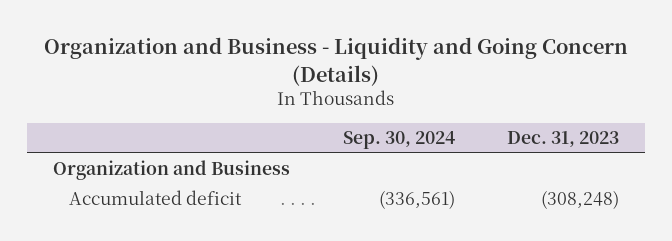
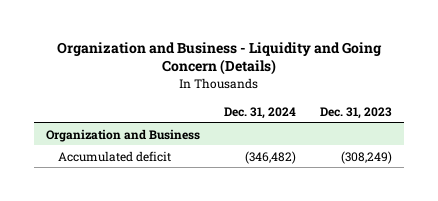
[342,131,455,150] Sep. 30, 2024 -> none
none -> [223,106,296,119] Dec. 31, 2024
[540,190,619,210] (308,248) -> [341,150,393,164] (308,249)

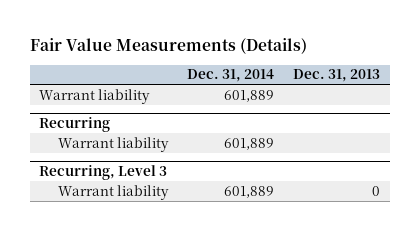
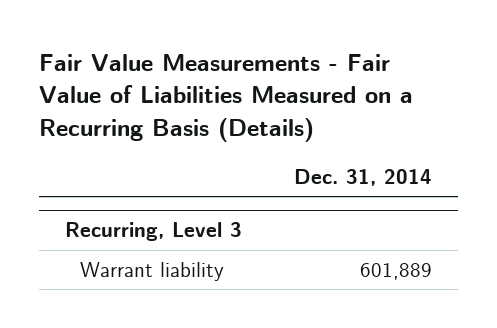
[29,37,307,54] Fair Value Measurements (Details) -> [38,54,413,142] Fair Value Measurements - Fair Value of Liabilities Measured on a Recurring Basis (Details)
[293,69,381,83] Dec. 31, 2013 -> none
[39,88,151,104] Warrant liability -> none
[39,117,111,133] Recurring -> none
[58,136,170,152] Warrant liability -> none

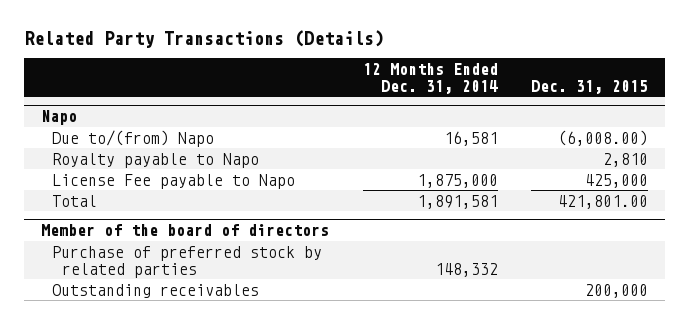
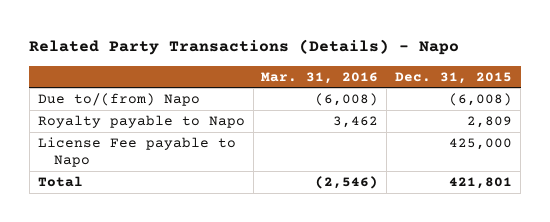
[24,29,385,48] Related Party Transactions (Details) -> [29,39,460,56] Related Party Transactions (Details) - Napo
[362,62,498,94] 12 Months Ended Dec. 31, 2014 -> none
none -> [261,71,379,84] Mar. 31, 2016
[41,110,78,126] Napo -> none
[558,129,649,146] (6,008.00) -> [449,93,513,107] (6,008)
[603,152,649,167] 2,810 -> [467,116,513,129] 2,809
[41,224,330,237] Member of the board of directors -> none
[51,245,322,278] Purchase of preferred stock by related parties -> none
[51,283,259,298] Outstanding receivables -> none
[558,194,649,209] 421,801.00 -> [449,177,513,190] 421,801

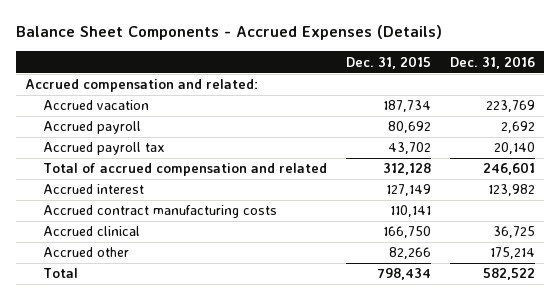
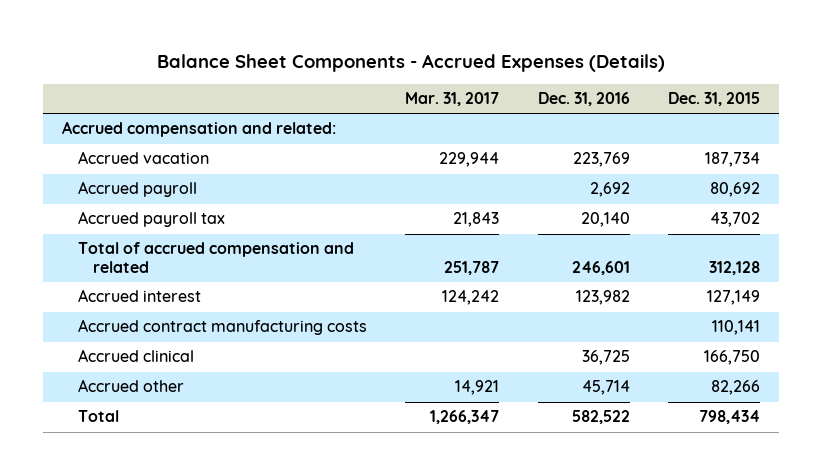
none -> [405,92,500,107] Mar. 31, 2017
[490,247,536,260] 175,214 -> [581,380,630,396] 45,714

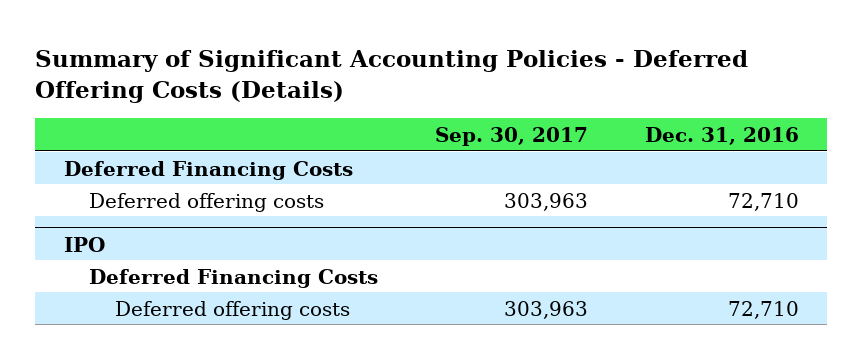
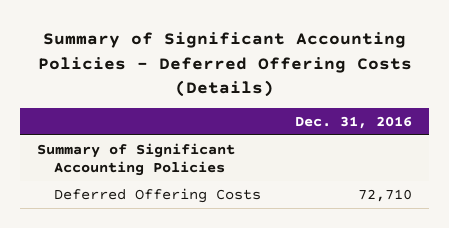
[434,126,588,146] Sep. 30, 2017 -> none
[63,160,353,180] Deferred Financing Costs -> none
[63,236,105,252] IPO -> none
[89,268,379,288] Deferred Financing Costs -> none
[114,300,350,320] Deferred offering costs -> none
none -> [37,142,236,176] Summary of Significant Accounting Policies
[89,192,325,212] Deferred offering costs -> [54,187,262,203] Deferred Offering Costs

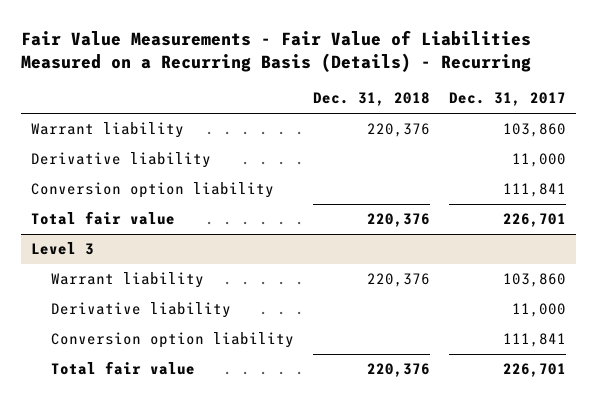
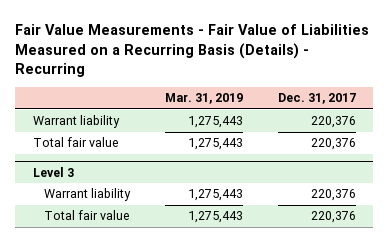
[313,92,431,107] Dec. 31, 2018 -> none
none -> [164,93,243,105] Mar. 31, 2019
[30,152,211,169] Derivative liability -> none
[30,182,274,199] Conversion option liability -> none
[503,123,567,138] 103,860 -> [310,116,356,129] 220,376
[503,213,567,228] 226,701 -> [310,138,356,151] 220,376
[50,302,231,319] Derivative liability -> none
[50,332,294,349] Conversion option liability -> none
[503,273,567,288] 103,860 -> [310,189,356,202] 220,376
[503,363,567,378] 226,701 -> [310,211,356,224] 220,376

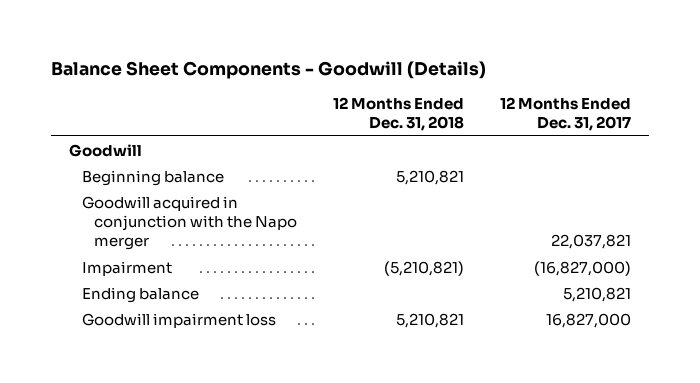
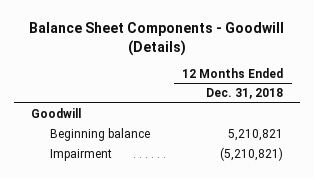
[500,96,632,131] 12 Months Ended Dec. 31, 2017 -> none
[81,195,298,251] Goodwill acquired in conjunction with the Napo merger -> none
[81,286,199,303] Ending balance -> none
[81,312,276,328] Goodwill impairment loss -> none

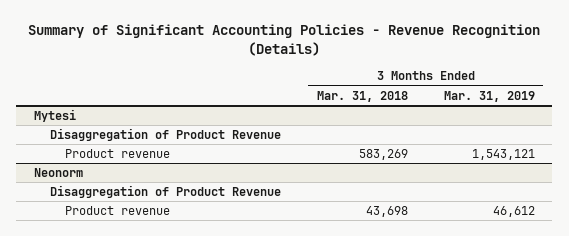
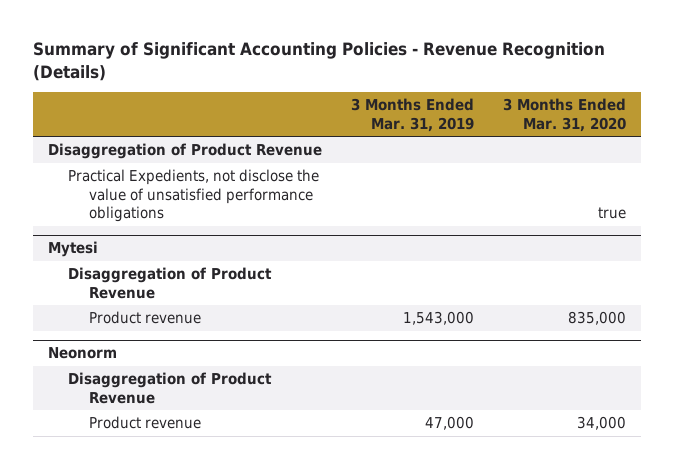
[316,90,408,102] Mar. 31, 2018 -> none
none -> [503,98,627,132] 3 Months Ended Mar. 31, 2020
none -> [47,143,322,160] Disaggregation of Product Revenue
none -> [68,169,320,223] Practical Expedients, not disclose the value of unsatisfied performance obligations
[471,149,535,161] 1,543,121 -> [402,311,474,326] 1,543,000
[492,206,535,218] 46,612 -> [424,416,474,431] 47,000

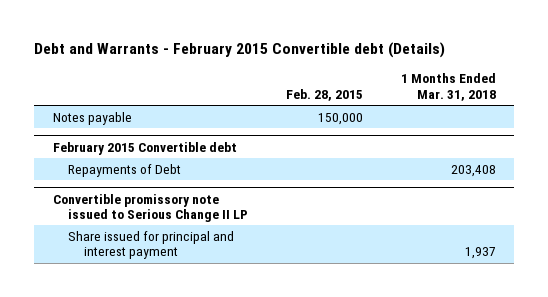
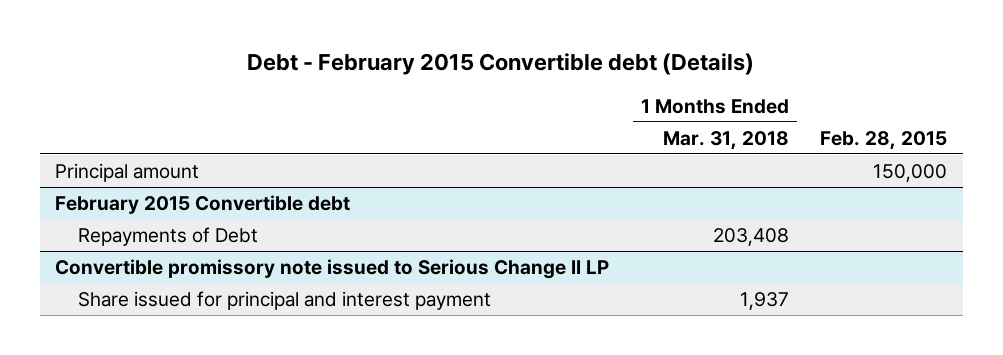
[33,42,445,59] Debt and Warrants - February 2015 Convertible debt (Details) -> [247,53,755,76] Debt - February 2015 Convertible debt (Details)
[52,111,132,125] Notes payable -> [55,162,200,182] Principal amount

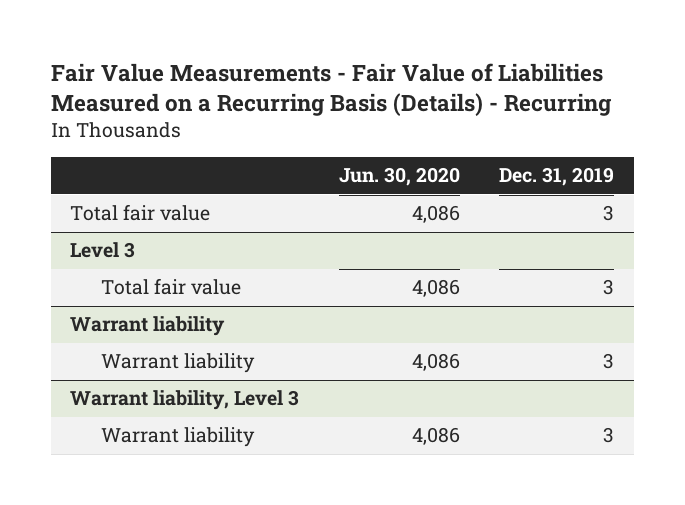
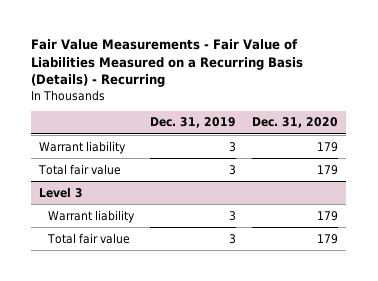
[338,167,460,187] Jun. 30, 2020 -> none
none -> [252,117,339,129] Dec. 31, 2020
none -> [39,140,127,154] Warrant liability
[70,316,226,337] Warrant liability -> none
[70,390,300,411] Warrant liability, Level 3 -> none
[100,427,255,448] Warrant liability -> none
[100,278,241,296] Total fair value -> [47,232,131,244] Total fair value

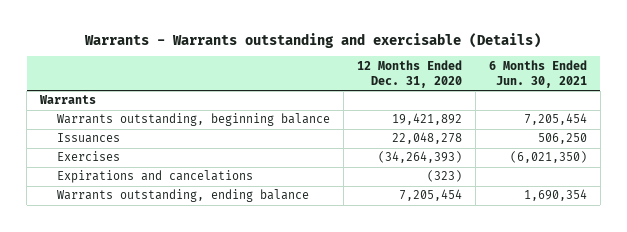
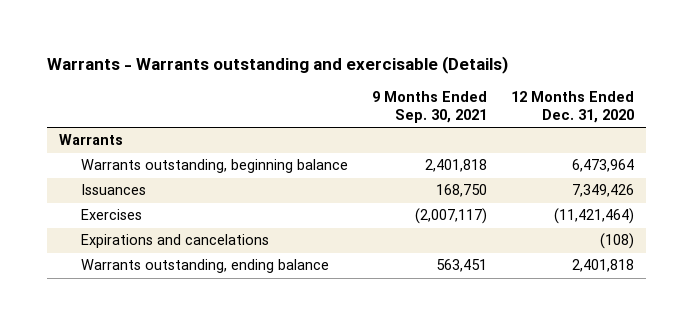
[488,59,587,88] 6 Months Ended Jun. 30, 2021 -> none
none -> [372,90,488,124] 9 Months Ended Sep. 30, 2021
[391,113,462,126] 19,421,892 -> [572,159,635,173] 6,473,964
[391,132,462,145] 22,048,278 -> [572,184,635,198] 7,349,426
[377,151,462,164] (34,264,393) -> [554,208,635,225] (11,421,464)
[426,170,462,183] (323) -> [600,233,635,250] (108)
[398,189,462,202] 7,205,454 -> [572,259,635,273] 2,401,818

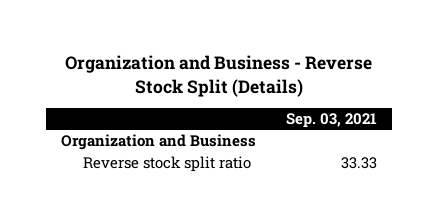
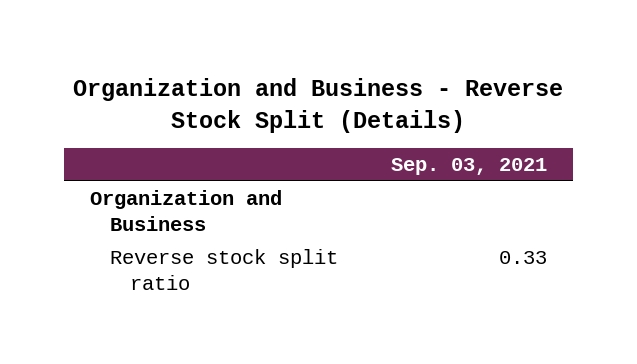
[340,157,377,170] 33.33 -> [498,251,547,265] 0.33

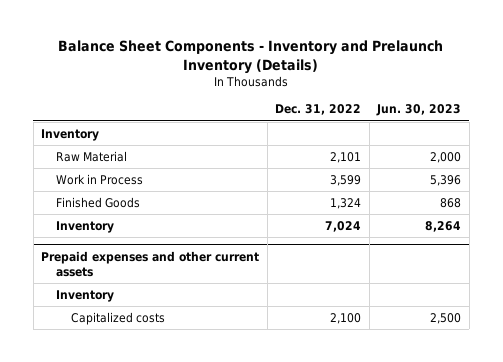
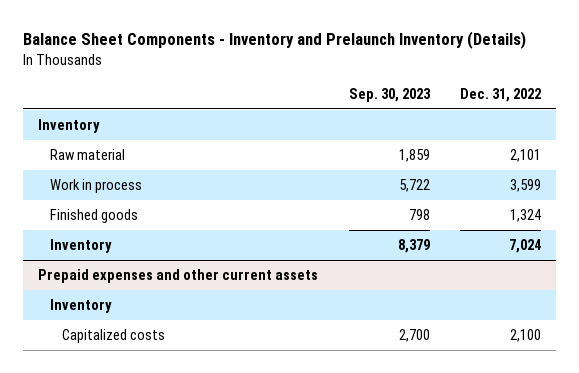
[376,104,462,117] Jun. 30, 2023 -> none
none -> [348,88,431,103] Sep. 30, 2023
[56,151,128,163] Raw Material -> [50,148,126,160] Raw material
[56,174,144,186] Work in Process -> [50,178,143,193] Work in process
[56,197,141,209] Finished Goods -> [50,208,139,223] Finished goods

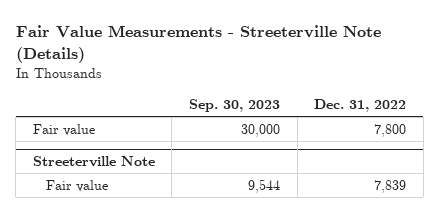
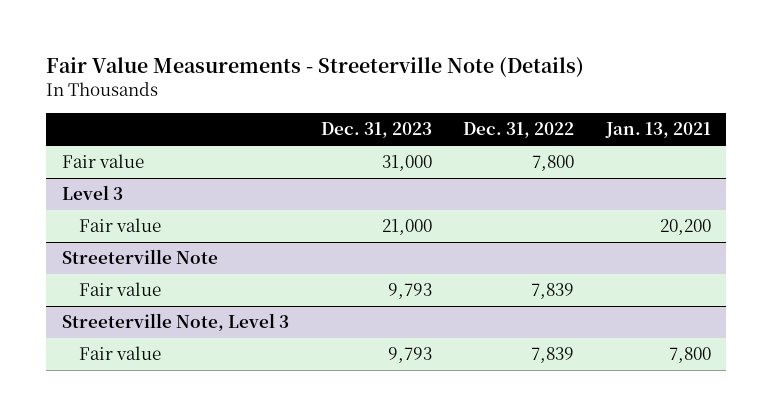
[189,98,281,112] Sep. 30, 2023 -> none
none -> [320,122,432,139] Dec. 31, 2023
none -> [604,122,711,139] Jan. 13, 2021
none -> [62,185,124,201] Level 3
none -> [79,218,162,233] Fair value
none -> [62,313,290,332] Streeterville Note, Level 3
none -> [79,346,162,361] Fair value

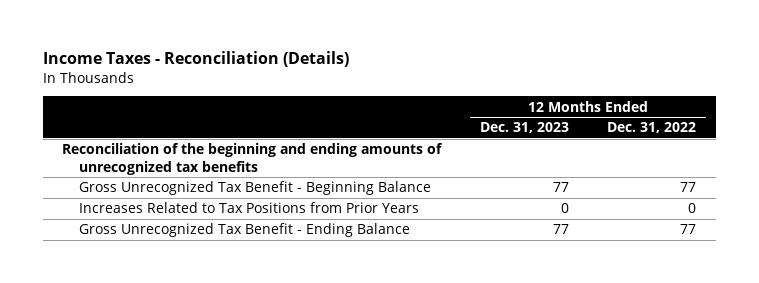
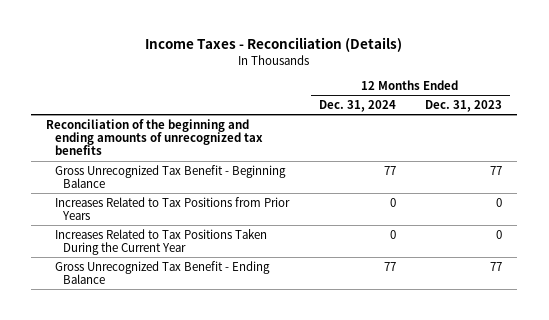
[607,122,697,134] Dec. 31, 2022 -> none
none -> [318,99,396,112] Dec. 31, 2024
none -> [54,228,267,255] Increases Related to Tax Positions Taken During the Current Year

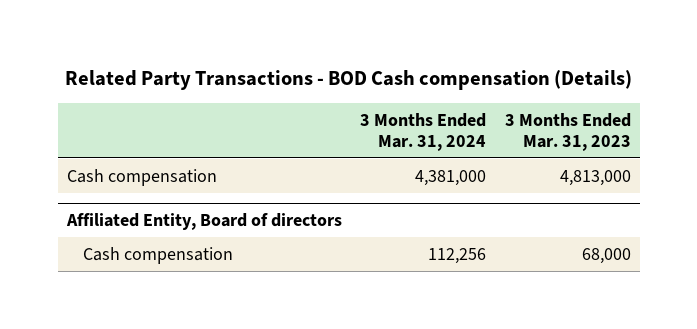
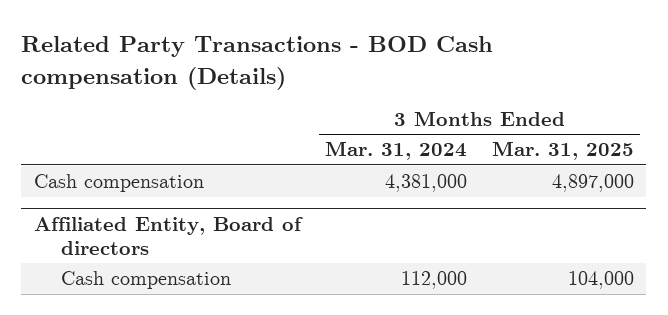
[504,113,631,152] 3 Months Ended Mar. 31, 2023 -> none
none -> [492,141,635,161] Mar. 31, 2025
[428,247,487,264] 112,256 -> [401,271,468,290] 112,000

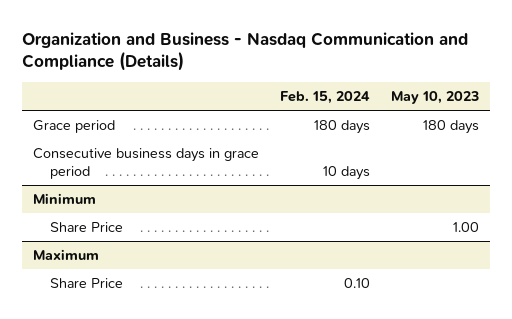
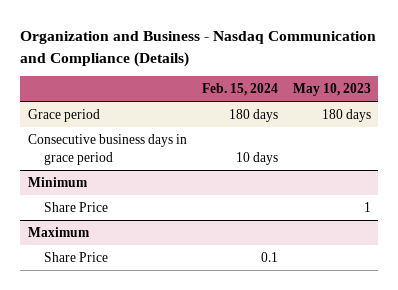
[453,222,480,233] 1.00 -> [363,202,371,213] 1
[343,278,370,289] 0.10 -> [260,252,278,263] 0.1

